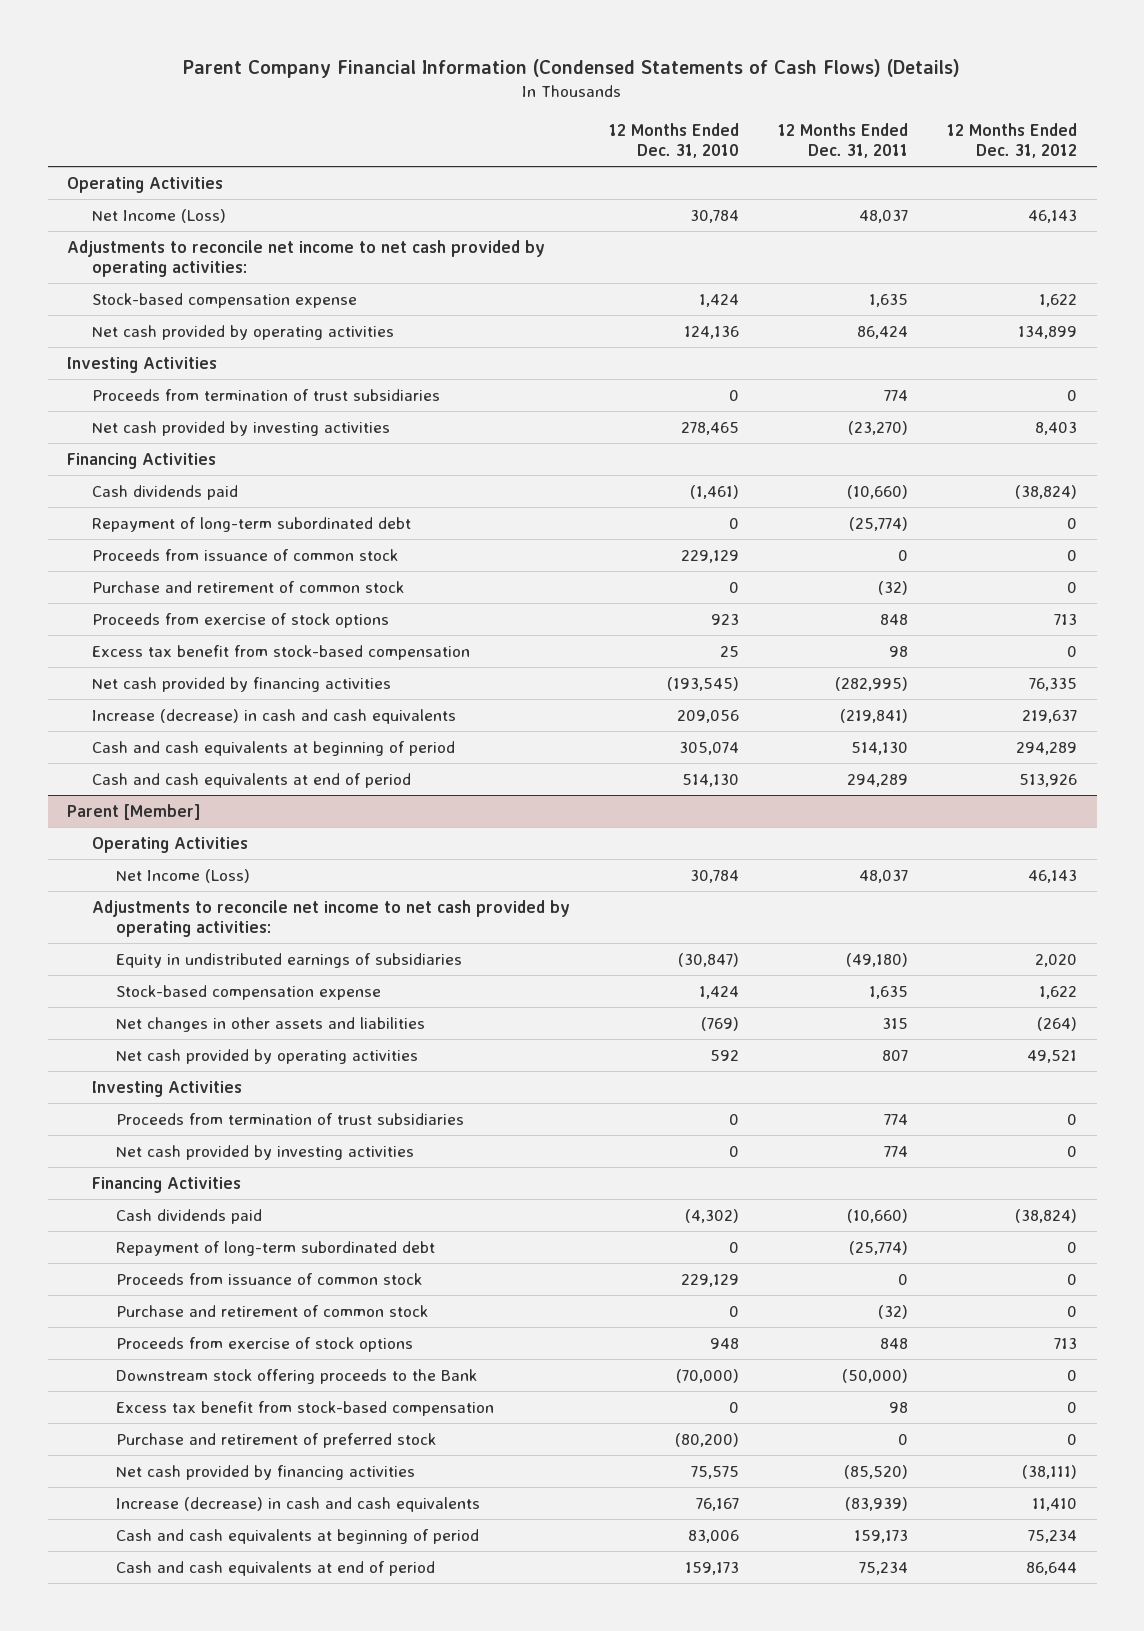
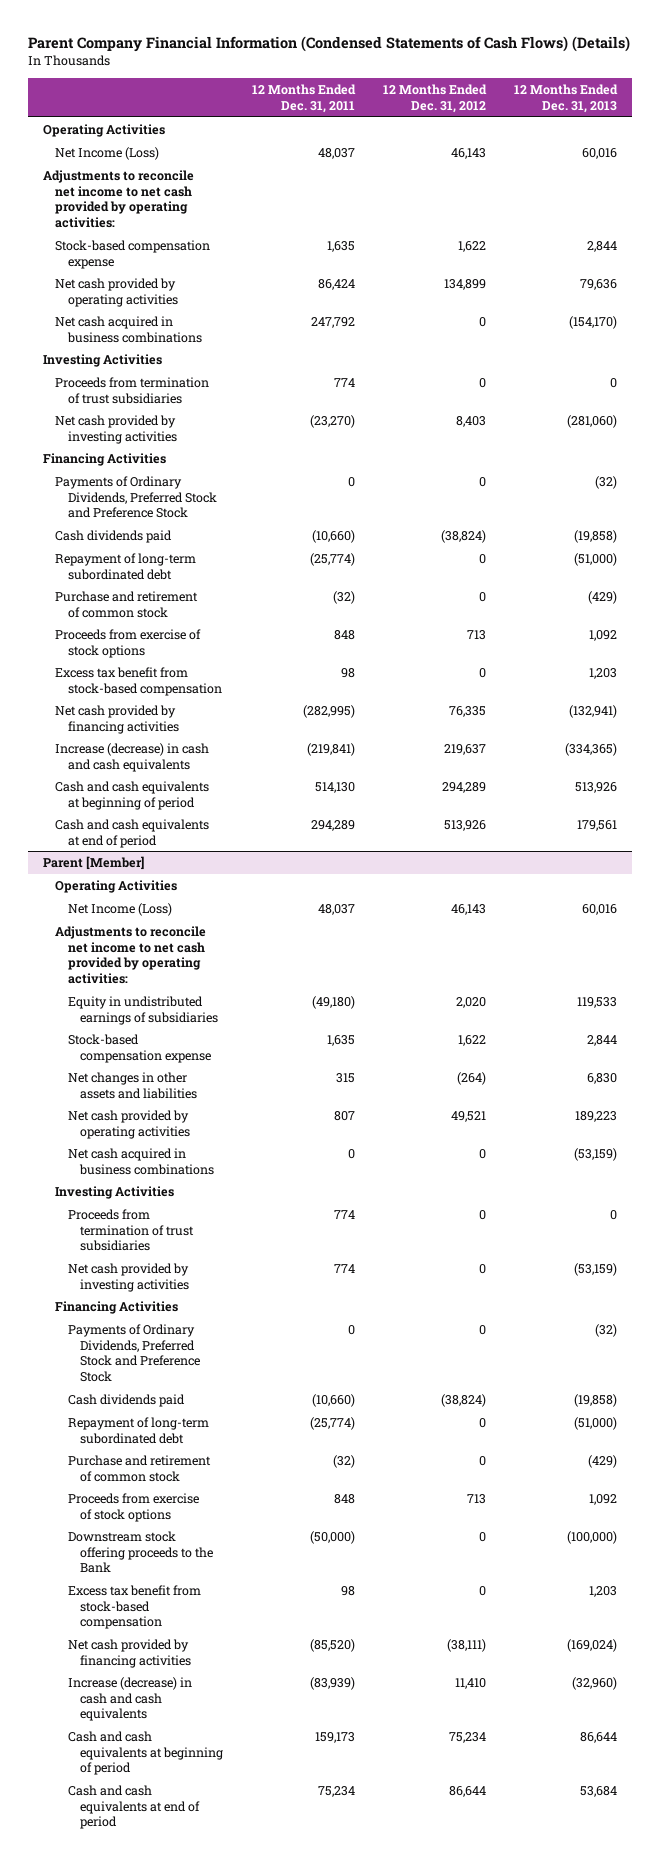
[608,123,739,159] 12 Months Ended Dec. 31, 2010 -> none
none -> [514,84,619,113] 12 Months Ended Dec. 31, 2013
none -> [55,315,202,343] Net cash acquired in business combinations
none -> [55,475,217,519] Payments of Ordinary Dividends, Preferred Stock and Preference Stock
[91,548,398,561] Proceeds from issuance of common stock -> none
none -> [67,1147,215,1175] Net cash acquired in business combinations
none -> [67,1323,201,1383] Payments of Ordinary Dividends, Preferred Stock and Preference Stock
[115,1272,422,1285] Proceeds from issuance of common stock -> none
[115,1432,436,1448] Purchase and retirement of preferred stock -> none

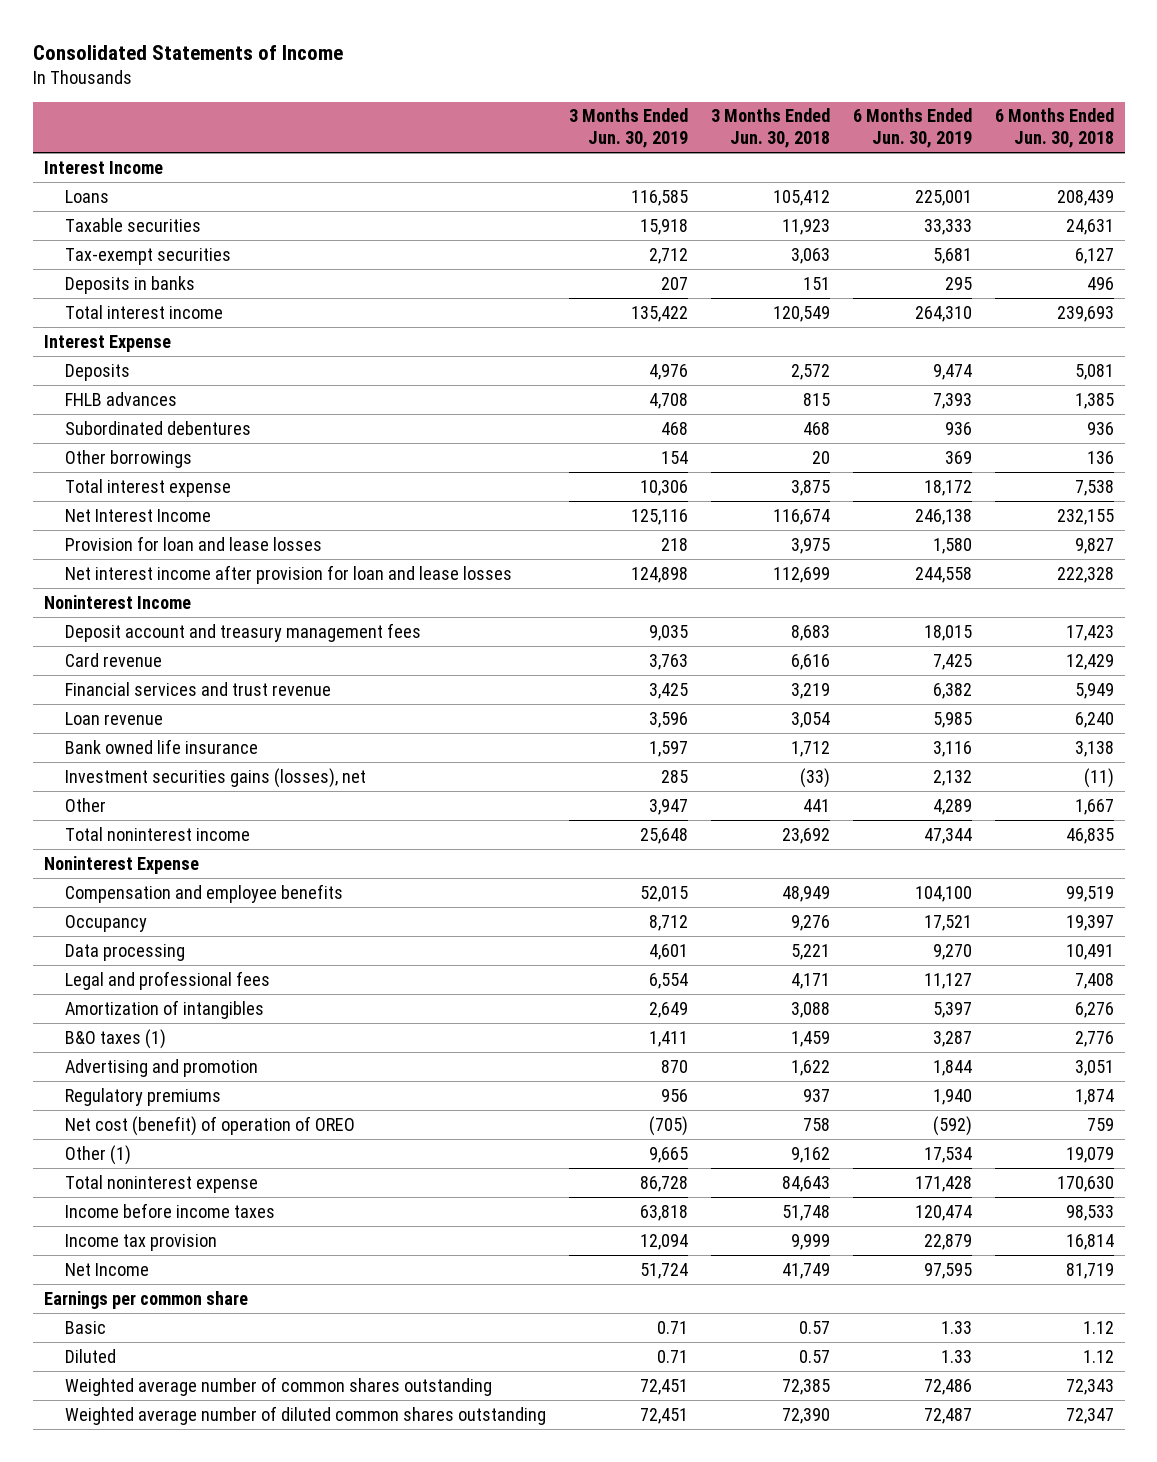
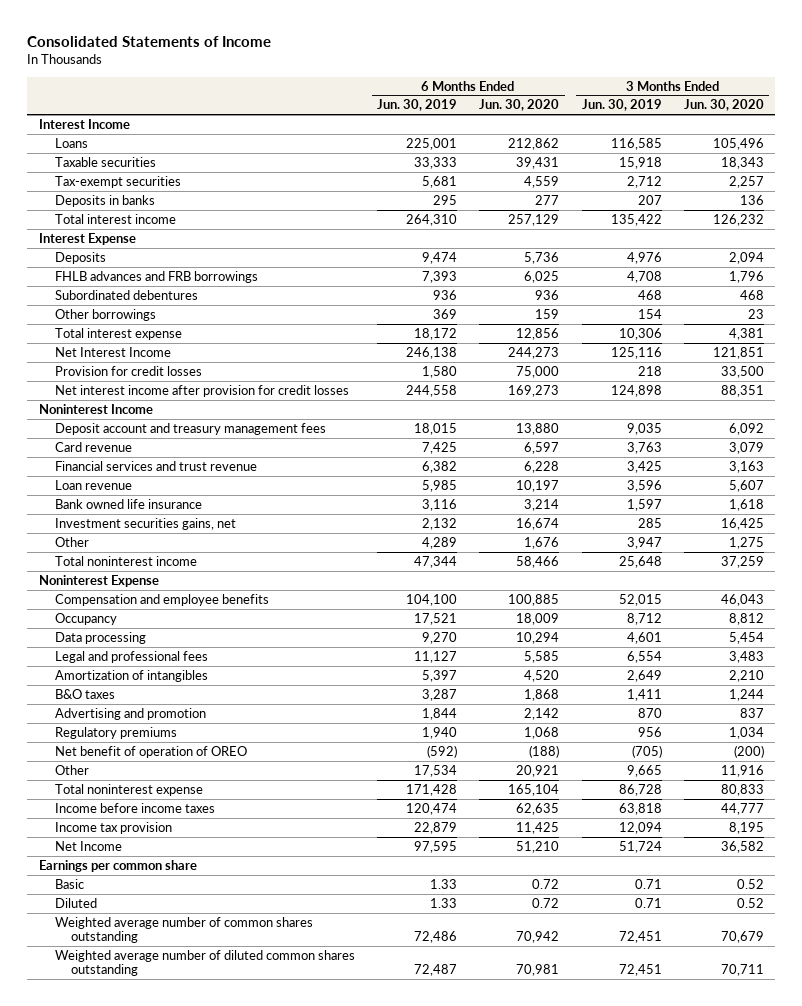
[710,108,830,149] 3 Months Ended Jun. 30, 2018 -> none
[994,108,1114,149] 6 Months Ended Jun. 30, 2018 -> none
none -> [479,99,560,112] Jun. 30, 2020
none -> [683,99,764,112] Jun. 30, 2020
[65,391,178,406] FHLB advances -> [55,270,259,283] FHLB advances and FRB borrowings
[65,535,323,551] Provision for loan and lease losses -> [55,365,203,376] Provision for credit losses
[65,564,513,584] Net interest income after provision for loan and lease losses -> [55,384,350,397] Net interest income after provision for credit losses
[65,767,367,788] Investment securities gains (losses), net -> [55,517,237,530] Investment securities gains, net
[65,1028,167,1049] B&O taxes (1) -> [55,688,116,699] B&O taxes
[65,1115,356,1136] Net cost (benefit) of operation of OREO -> [55,745,248,758] Net benefit of operation of OREO
[65,1144,132,1165] Other (1) -> [55,764,90,775] Other

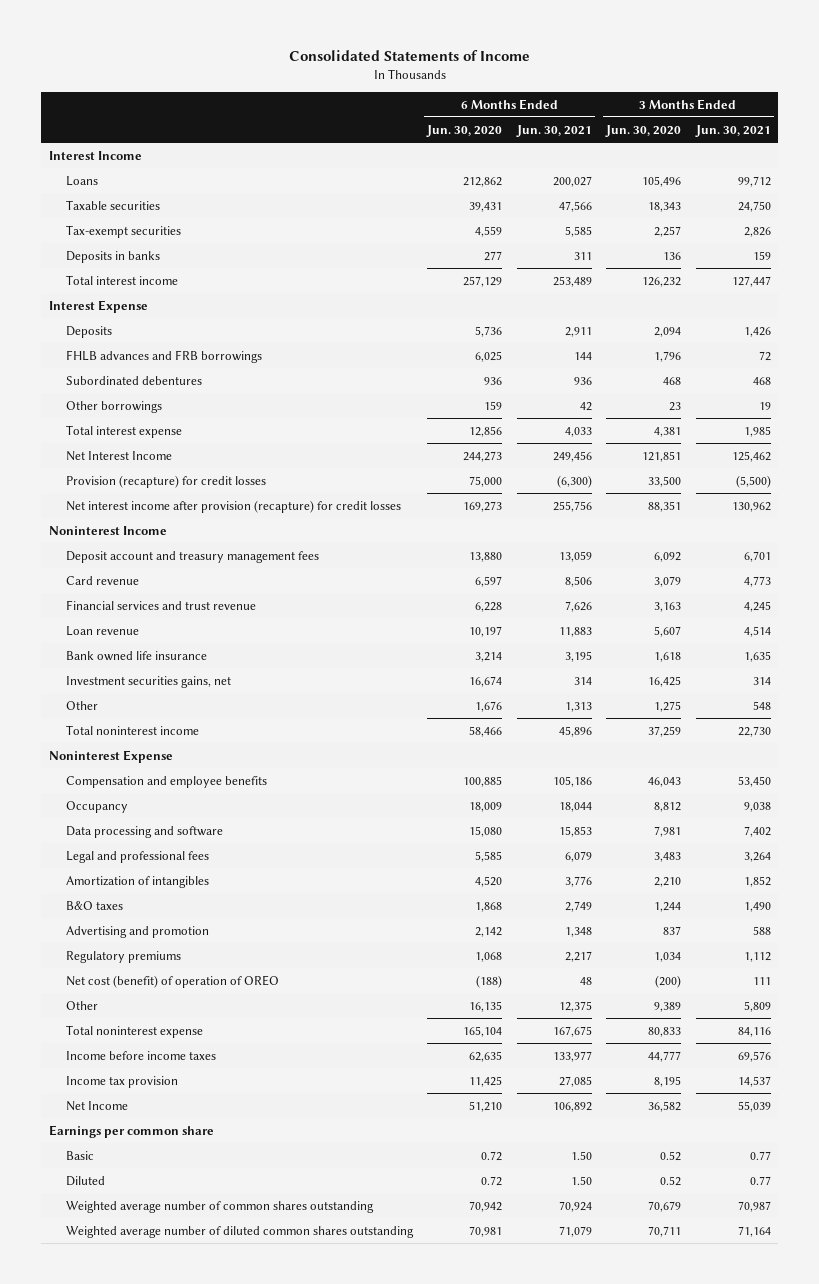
[377,99,458,112] Jun. 30, 2019 -> none
[581,99,662,112] Jun. 30, 2019 -> none
none -> [515,124,592,137] Jun. 30, 2021
none -> [694,124,771,137] Jun. 30, 2021
[55,365,203,376] Provision for credit losses -> [65,474,266,488] Provision (recapture) for credit losses
[55,384,350,397] Net interest income after provision for credit losses -> [65,499,401,513] Net interest income after provision (recapture) for credit losses
[55,631,147,644] Data processing -> [65,825,223,838] Data processing and software
[516,631,560,644] 10,294 -> [469,825,503,837] 15,080
[728,631,764,644] 5,454 -> [654,825,682,837] 7,981
[55,745,248,758] Net benefit of operation of OREO -> [65,974,279,988] Net cost (benefit) of operation of OREO
[516,764,560,777] 20,921 -> [469,1000,503,1012] 16,135
[720,764,764,777] 11,916 -> [654,1001,682,1012] 9,389

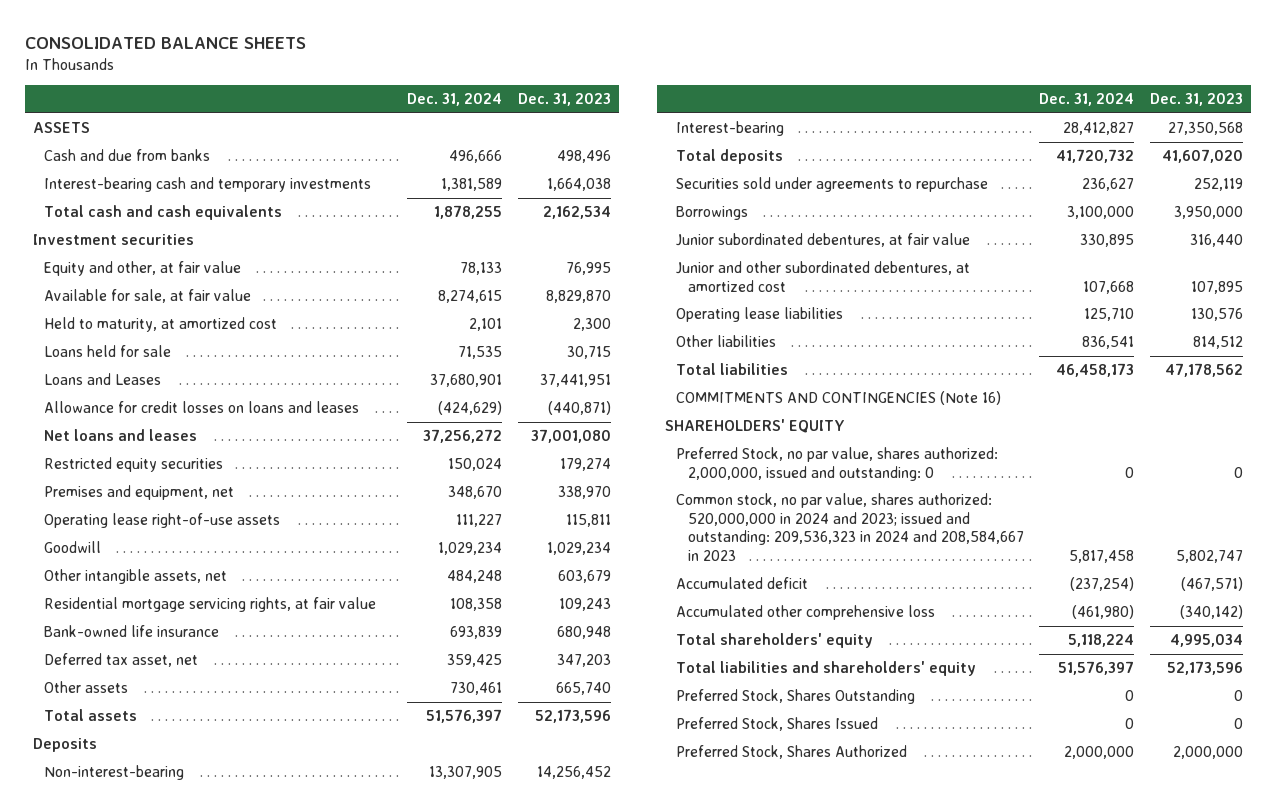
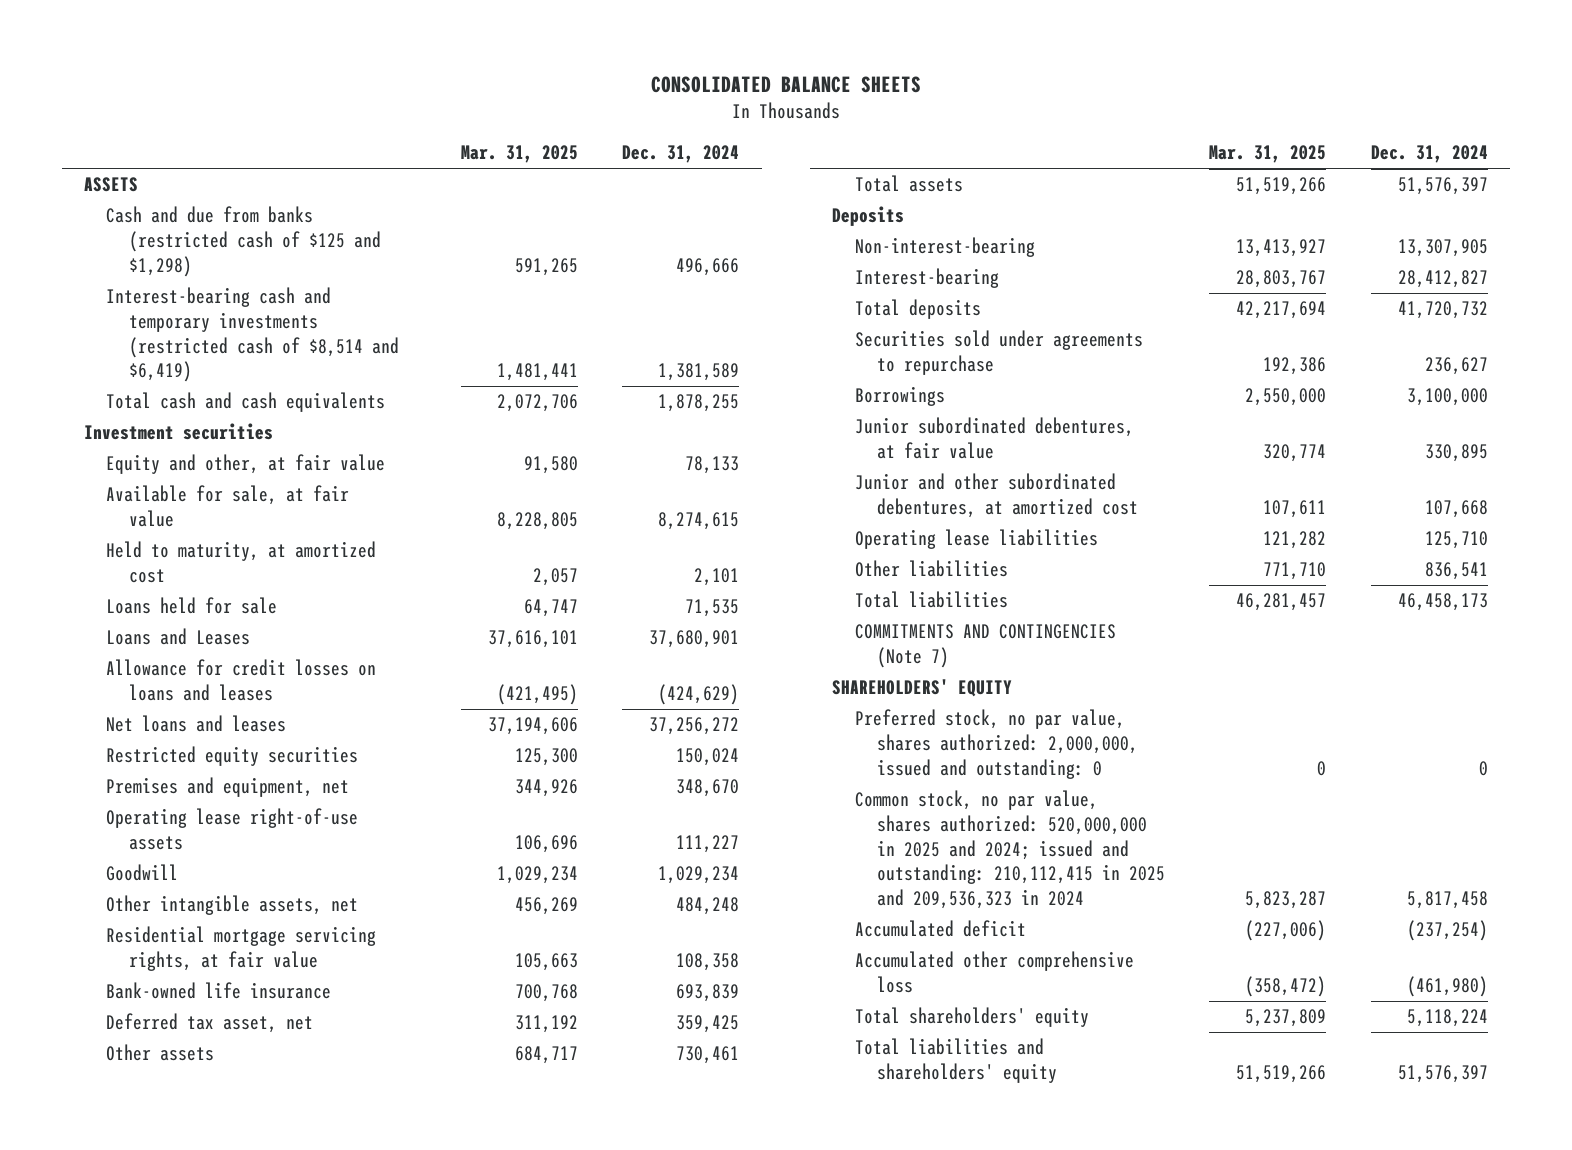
[517,93,611,107] Dec. 31, 2023 -> none
none -> [461,145,579,164] Mar. 31, 2025
[44,149,211,162] Cash and due from banks -> [106,206,381,277] Cash and due from banks (restricted cash of $125 and $1,298)
[44,177,372,193] Interest-bearing cash and temporary investments -> [106,287,399,383] Interest-bearing cash and temporary investments (restricted cash of $8,514 and $6,419)
[676,391,1002,406] COMMITMENTS AND CONTINGENCIES (Note 16) -> [854,624,1116,669] COMMITMENTS AND CONTINGENCIES (Note 7)
[676,447,999,481] Preferred Stock, no par value, shares authorized: 2,000,000, issued and outstanding: 0 -> [854,709,1138,779] Preferred stock, no par value, shares authorized: 2,000,000, issued and outstanding: 0
[676,493,1024,562] Common stock, no par value, shares authorized: 520,000,000 in 2024 and 2023; issued and outstanding: 209,536,323 in 2024 and 208,584,667 in 2023 -> [854,790,1165,910] Common stock, no par value, shares authorized: 520,000,000 in 2025 and 2024; issued and outstanding: 210,112,415 in 2025 and 209,536,323 in 2024
[676,689,916,705] Preferred Stock, Shares Outstanding -> none
[676,717,879,732] Preferred Stock, Shares Issued -> none
[676,745,908,760] Preferred Stock, Shares Authorized -> none

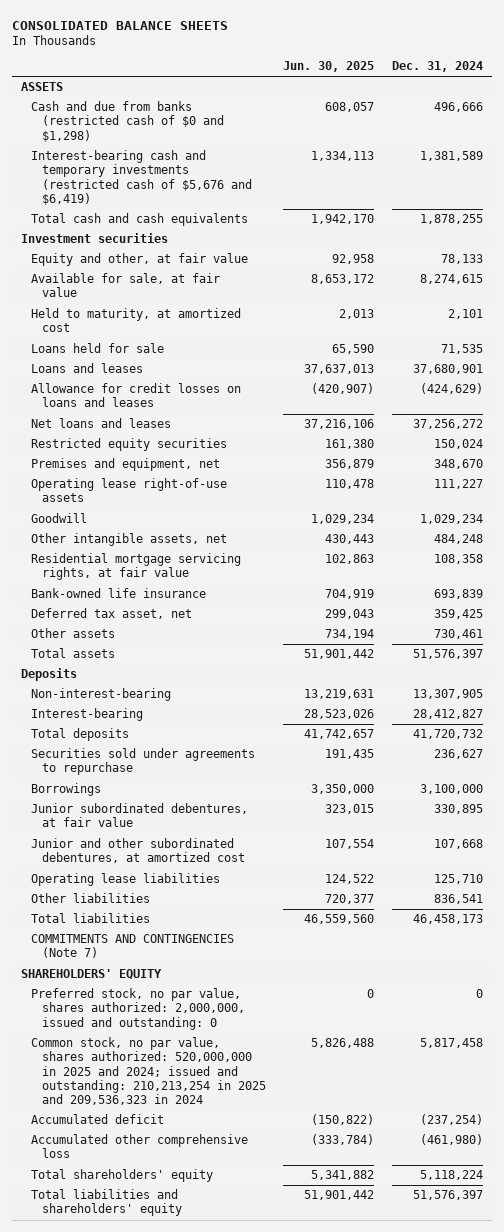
[461,145,579,164] Mar. 31, 2025 -> none
none -> [283,61,375,73] Jun. 30, 2025
[106,206,381,277] Cash and due from banks (restricted cash of $125 and $1,298) -> [31,101,224,142] Cash and due from banks (restricted cash of $0 and $1,298)
[106,287,399,383] Interest-bearing cash and temporary investments (restricted cash of $8,514 and $6,419) -> [31,150,252,205] Interest-bearing cash and temporary investments (restricted cash of $5,676 and $6,419)
[106,628,251,646] Loans and Leases -> [31,363,144,374] Loans and leases
[854,790,1165,910] Common stock, no par value, shares authorized: 520,000,000 in 2025 and 2024; issued and outstanding: 210,112,415 in 2025 and 209,536,323 in 2024 -> [31,1037,266,1106] Common stock, no par value, shares authorized: 520,000,000 in 2025 and 2024; issued and outstanding: 210,213,254 in 2025 and 209,536,323 in 2024

